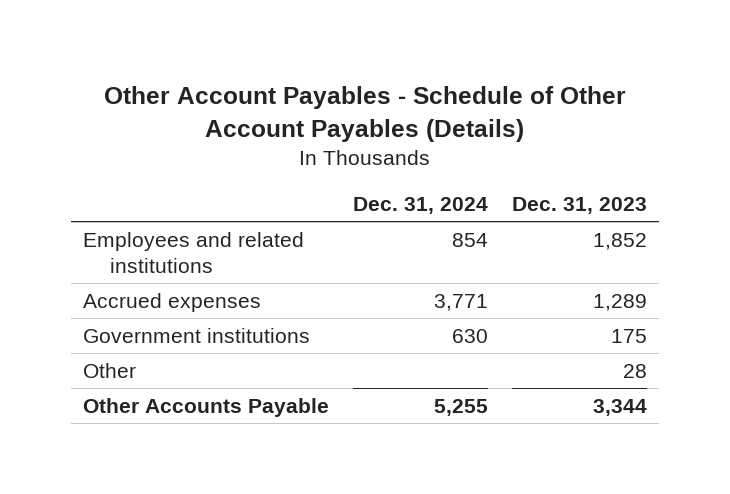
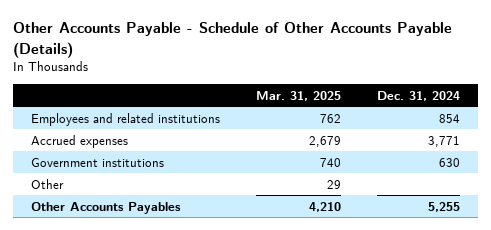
[103,85,626,142] Other Account Payables - Schedule of Other Account Payables (Details) -> [12,22,452,58] Other Accounts Payable - Schedule of Other Accounts Payable (Details)
[511,197,647,215] Dec. 31, 2023 -> none
none -> [255,90,341,101] Mar. 31, 2025
[83,397,330,417] Other Accounts Payable -> [30,201,181,214] Other Accounts Payables

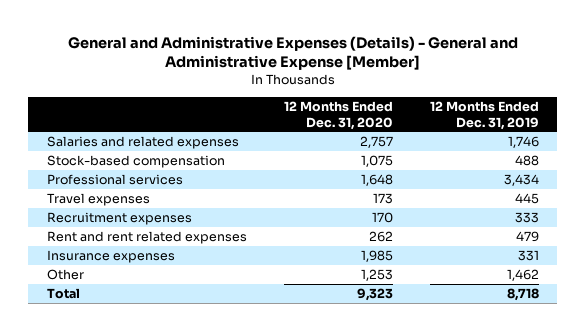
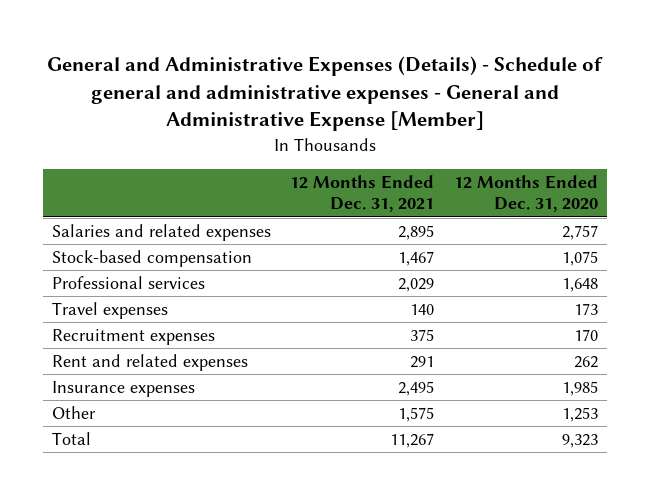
[67,35,518,71] General and Administrative Expenses (Details) - General and Administrative Expense [Member] -> [46,55,603,132] General and Administrative Expenses (Details) - Schedule of general and administrative expenses - General and Administrative Expense [Member]
[429,100,539,130] 12 Months Ended Dec. 31, 2019 -> none
none -> [290,174,435,213] 12 Months Ended Dec. 31, 2021
[46,230,247,244] Rent and rent related expenses -> [52,354,249,372] Rent and related expenses

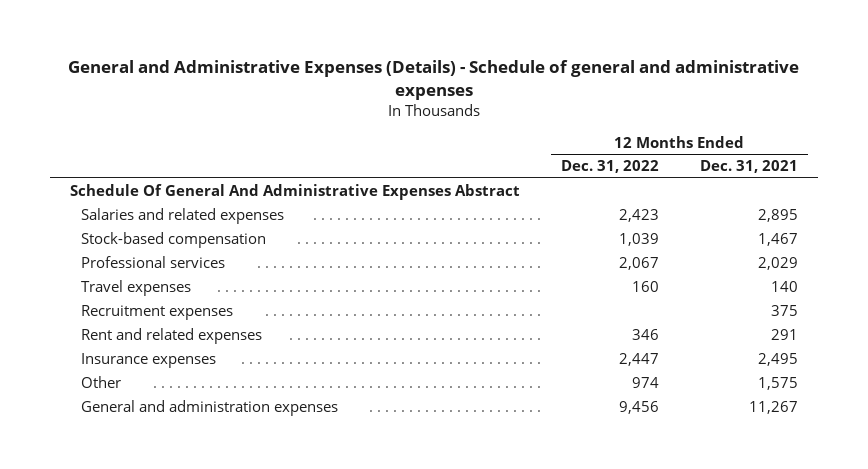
[46,55,603,132] General and Administrative Expenses (Details) - Schedule of general and administrative expenses - General and Administrative Expense [Member] -> [68,60,800,100] General and Administrative Expenses (Details) - Schedule of general and administrative expenses
[453,174,598,213] 12 Months Ended Dec. 31, 2020 -> none
none -> [561,160,660,174] Dec. 31, 2022
none -> [70,184,521,201] Schedule Of General And Administrative Expenses Abstract
[52,432,92,446] Total -> [80,400,338,417] General and administration expenses

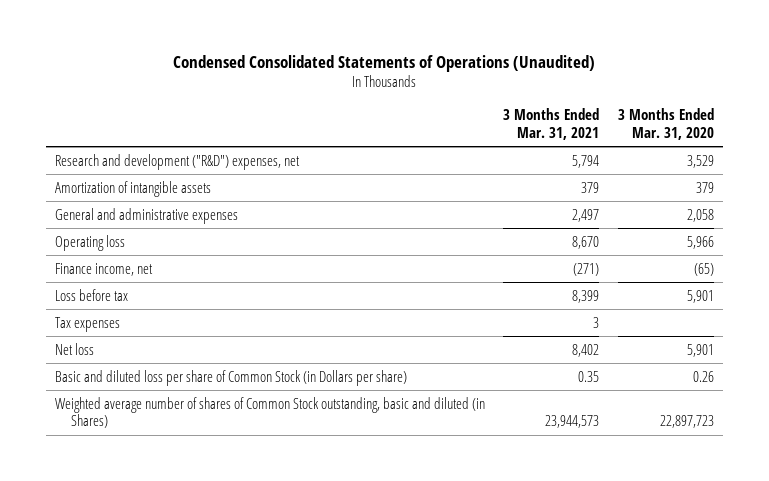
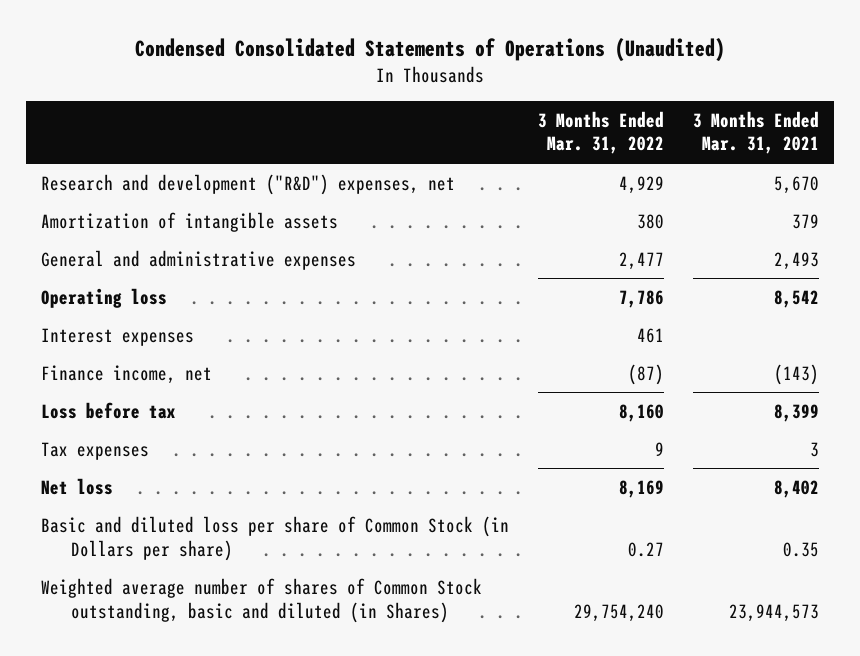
[617,108,714,140] 3 Months Ended Mar. 31, 2020 -> none
none -> [537,110,664,155] 3 Months Ended Mar. 31, 2022
[572,154,600,168] 5,794 -> [774,175,820,194] 5,670
[572,208,600,222] 2,497 -> [774,251,820,270] 2,493
[572,235,600,249] 8,670 -> [774,289,820,308] 8,542
none -> [40,327,194,346] Interest expenses
[573,262,600,276] (271) -> [774,363,820,385] (143)

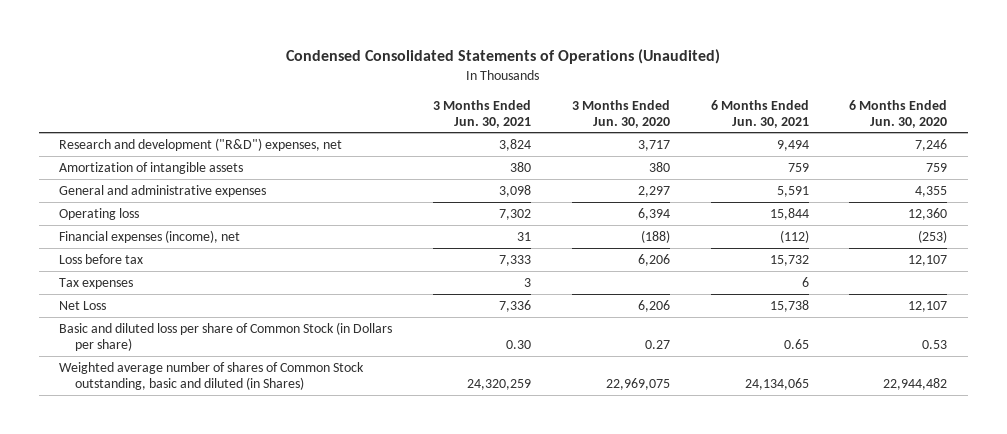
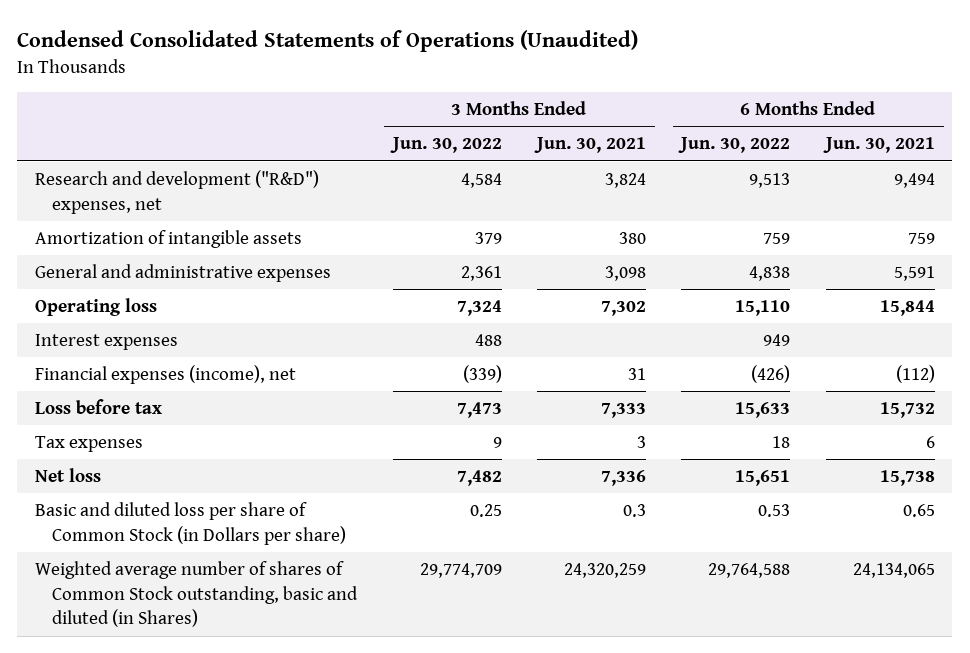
[571,99,670,128] 3 Months Ended Jun. 30, 2020 -> none
[849,99,948,128] 6 Months Ended Jun. 30, 2020 -> none
none -> [389,137,502,154] Jun. 30, 2022
none -> [678,137,791,154] Jun. 30, 2022
none -> [35,334,179,351] Interest expenses
[59,300,107,310] Net Loss -> [35,468,102,483] Net loss
[506,340,532,350] 0.30 -> [623,504,647,518] 0.3

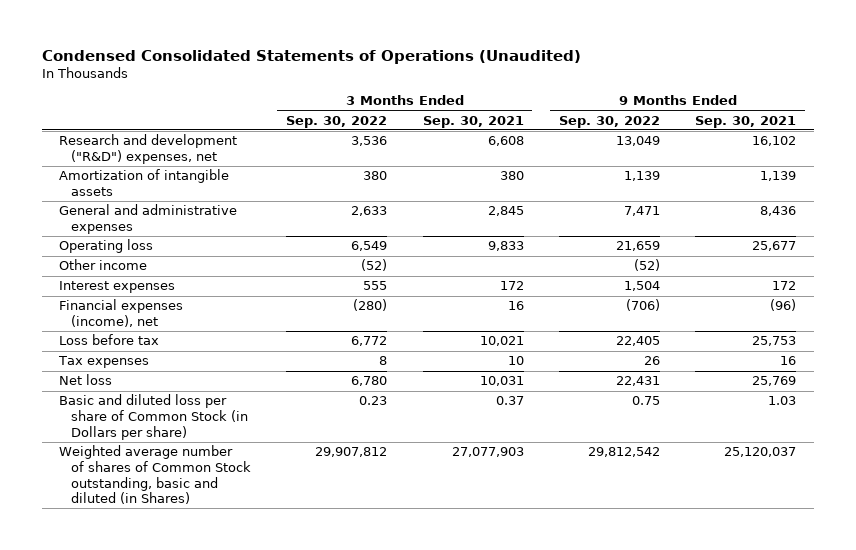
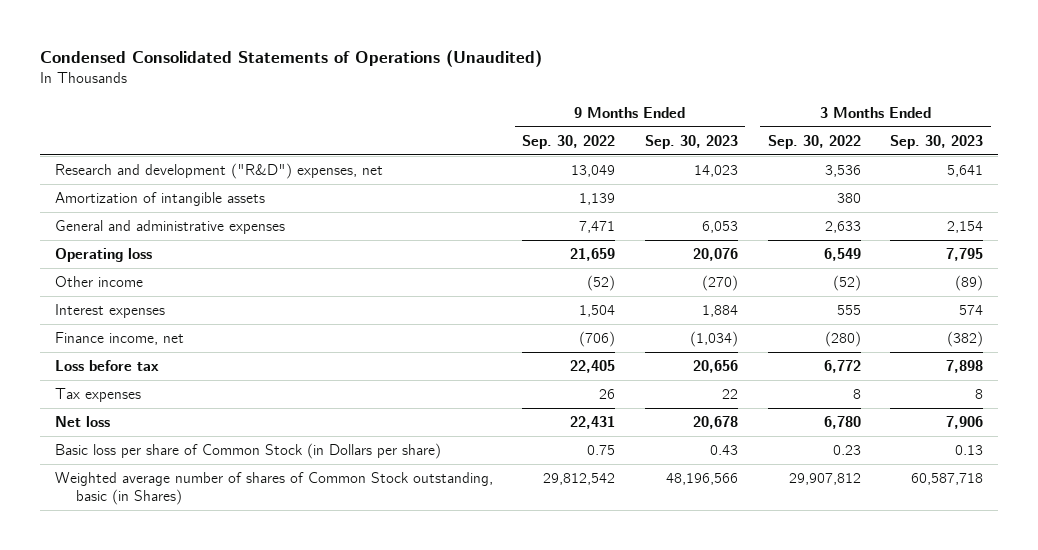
[422,115,524,128] Sep. 30, 2021 -> none
[695,115,797,128] Sep. 30, 2021 -> none
none -> [645,134,739,149] Sep. 30, 2023
none -> [890,134,984,149] Sep. 30, 2023
[59,299,184,327] Financial expenses (income), net -> [54,332,184,346] Finance income, net
[59,394,248,440] Basic and diluted loss per share of Common Stock (in Dollars per share) -> [54,443,441,460] Basic loss per share of Common Stock (in Dollars per share)
[59,445,251,505] Weighted average number of shares of Common Stock outstanding, basic and diluted (in Shares) -> [54,472,493,506] Weighted average number of shares of Common Stock outstanding, basic (in Shares)

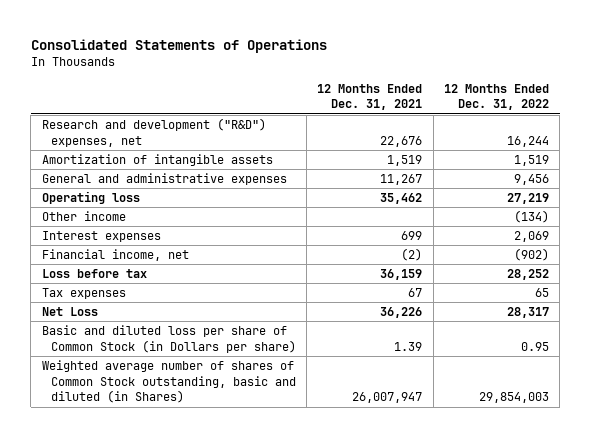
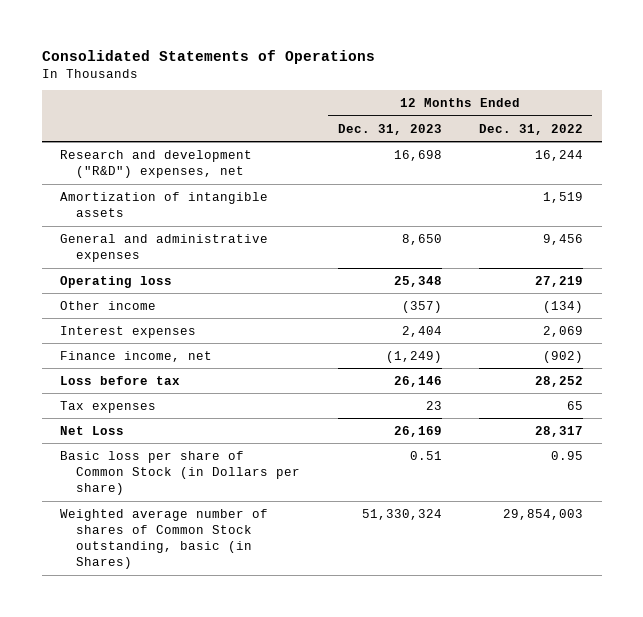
[317,83,423,111] 12 Months Ended Dec. 31, 2021 -> none
none -> [337,123,442,135] Dec. 31, 2023
[41,249,189,262] Financial income, net -> [60,350,213,362] Finance income, net
[41,325,296,353] Basic and diluted loss per share of Common Stock (in Dollars per share) -> [60,450,301,496] Basic loss per share of Common Stock (in Dollars per share)
[41,360,296,404] Weighted average number of shares of Common Stock outstanding, basic and diluted (in Shares) -> [60,508,269,570] Weighted average number of shares of Common Stock outstanding, basic (in Shares)

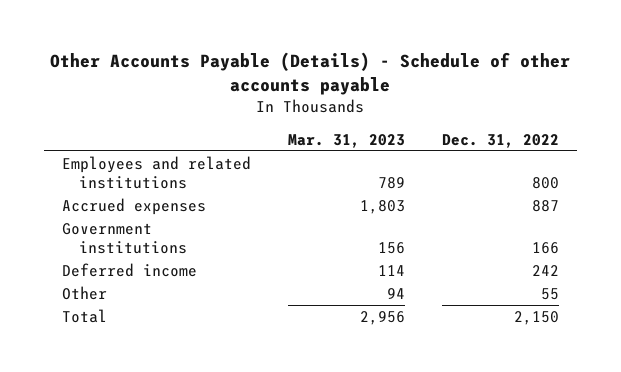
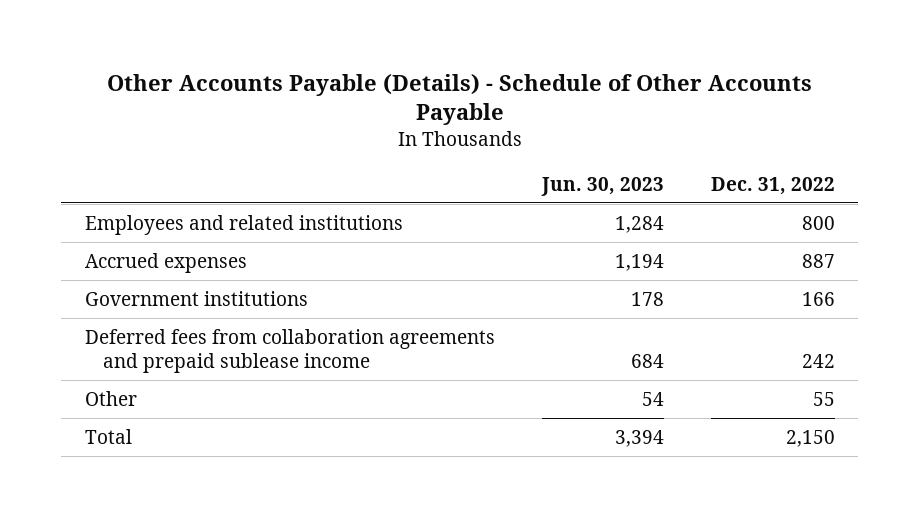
[50,52,571,96] Other Accounts Payable (Details) - Schedule of other accounts payable -> [106,73,812,126] Other Accounts Payable (Details) - Schedule of Other Accounts Payable
[287,133,405,148] Mar. 31, 2023 -> none
none -> [540,176,664,196] Jun. 30, 2023
[61,263,197,278] Deferred income -> [84,328,495,373] Deferred fees from collaboration agreements and prepaid sublease income

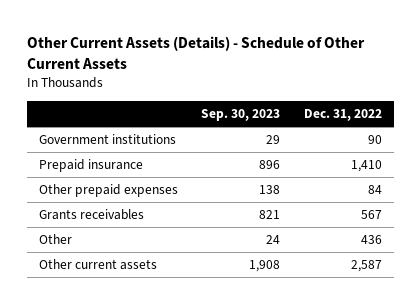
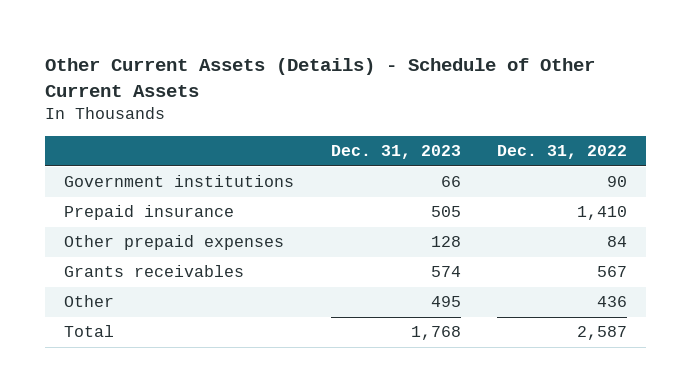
[201,108,281,121] Sep. 30, 2023 -> none
none -> [330,145,461,160] Dec. 31, 2023
[38,259,157,271] Other current assets -> [63,325,114,338] Total

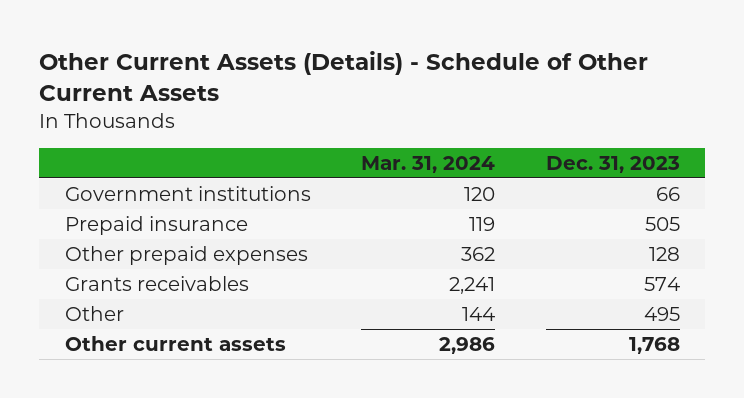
[497,145,628,160] Dec. 31, 2022 -> none
none -> [361,155,496,173] Mar. 31, 2024
[63,325,114,338] Total -> [64,335,286,351] Other current assets

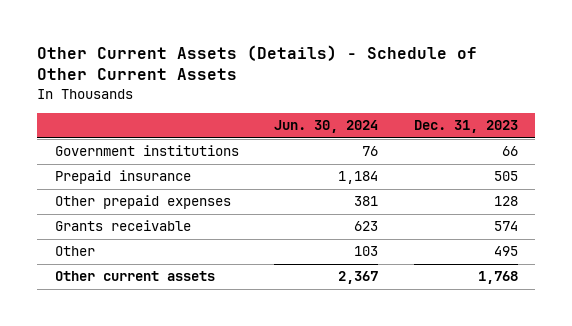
[361,155,496,173] Mar. 31, 2024 -> none
none -> [274,120,379,134] Jun. 30, 2024
[64,275,249,291] Grants receivables -> [54,220,191,232] Grants receivable

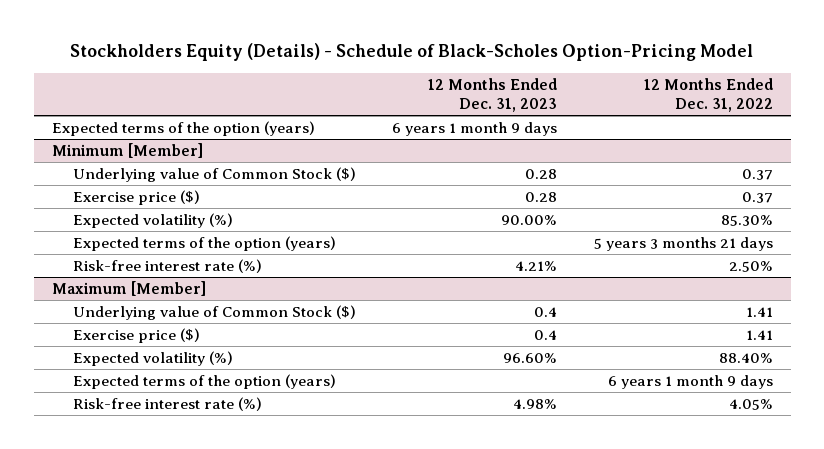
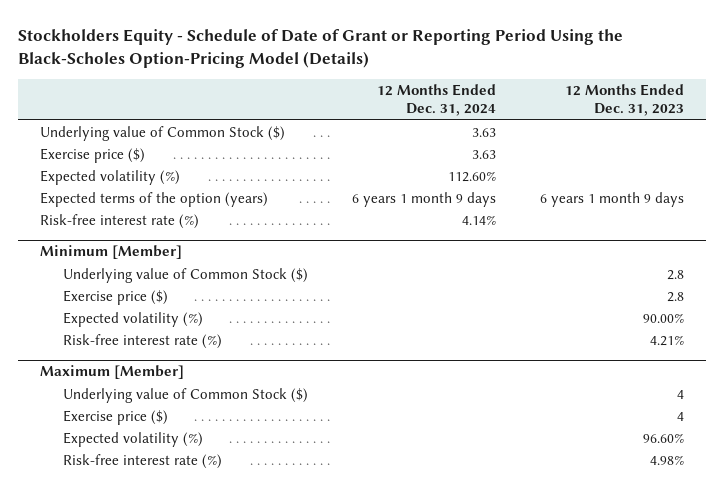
[70,43,754,62] Stockholders Equity (Details) - Schedule of Black-Scholes Option-Pricing Model -> [18,28,624,68] Stockholders Equity - Schedule of Date of Grant or Reporting Period Using the Black-Scholes Option-Pricing Model (Details)
[643,77,773,113] 12 Months Ended Dec. 31, 2022 -> none
none -> [376,83,496,117] 12 Months Ended Dec. 31, 2024
none -> [40,125,286,141] Underlying value of Common Stock ($)
none -> [40,147,146,163] Exercise price ($)
none -> [40,169,181,185] Expected volatility (%)
none -> [40,213,200,229] Risk-free interest rate (%)
[525,168,558,179] 0.28 -> [666,269,684,280] 2.8
[525,191,558,202] 0.28 -> [666,291,684,302] 2.8
[72,235,336,251] Expected terms of the option (years) -> none
[534,306,558,317] 0.4 -> [676,389,684,399] 4
[534,329,558,340] 0.4 -> [676,411,684,421] 4
[72,373,336,389] Expected terms of the option (years) -> none

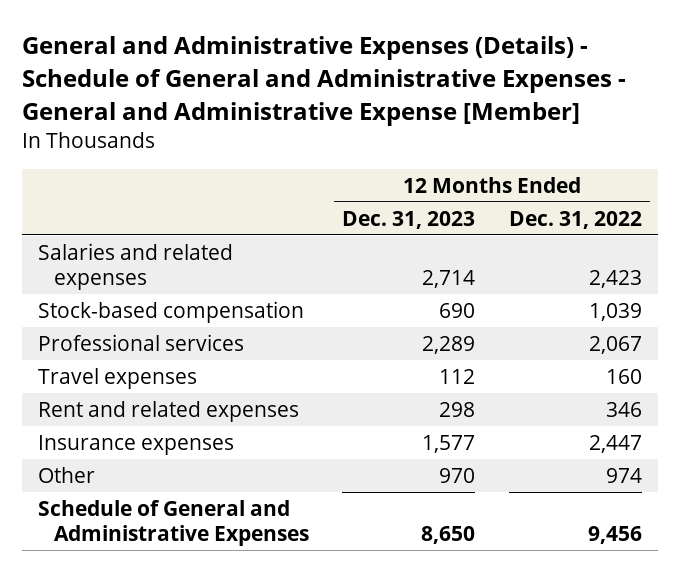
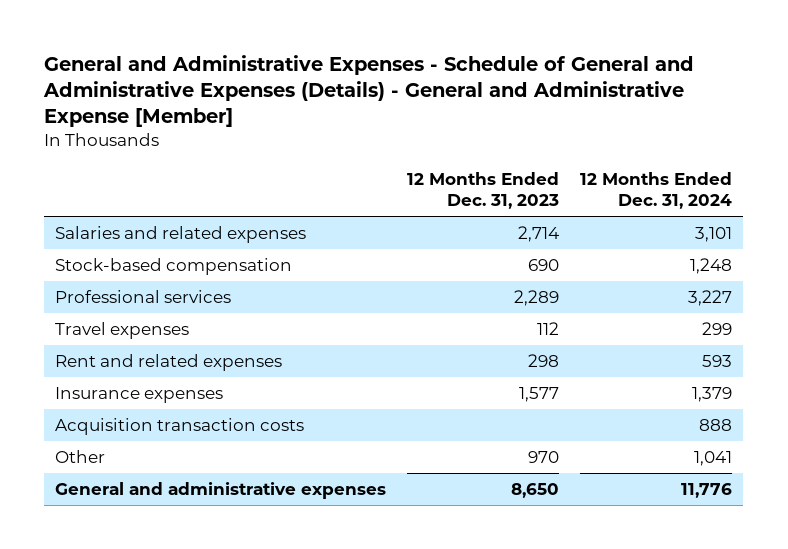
[21,36,626,126] General and Administrative Expenses (Details) - Schedule of General and Administrative Expenses - General and Administrative Expense [Member] -> [43,54,695,128] General and Administrative Expenses - Schedule of General and Administrative Expenses (Details) - General and Administrative Expense [Member]
[508,210,642,229] Dec. 31, 2022 -> none
none -> [580,172,733,210] 12 Months Ended Dec. 31, 2024
none -> [55,417,305,435] Acquisition transaction costs
[38,499,309,547] Schedule of General and Administrative Expenses -> [55,481,387,499] General and administrative expenses

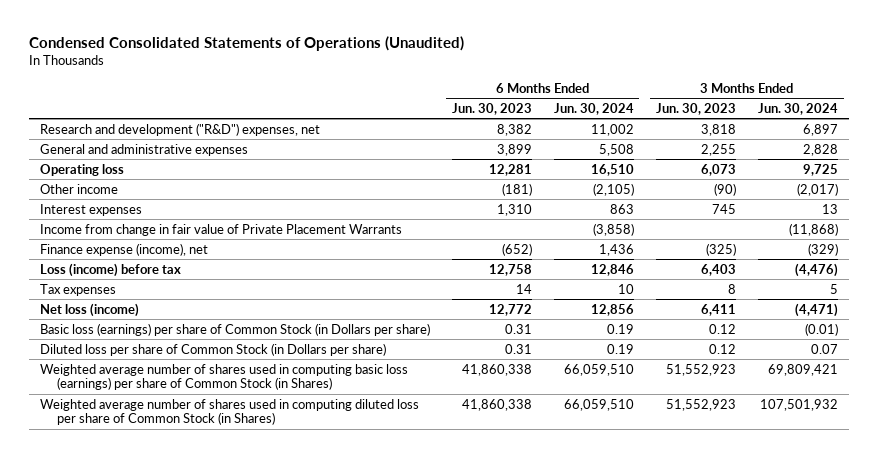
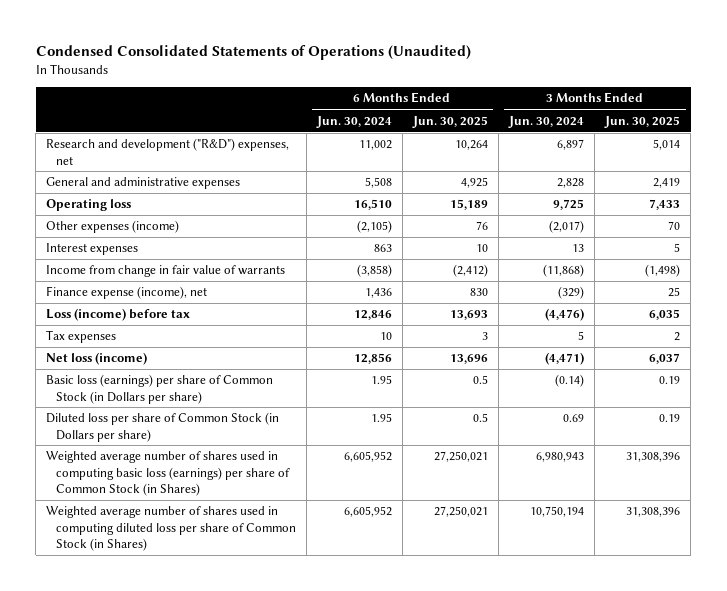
[451,102,532,115] Jun. 30, 2023 -> none
[655,102,736,115] Jun. 30, 2023 -> none
none -> [412,115,489,128] Jun. 30, 2025
none -> [604,115,681,128] Jun. 30, 2025
[39,183,118,194] Other income -> [46,220,180,234] Other expenses (income)
[39,223,402,236] Income from change in fair value of Private Placement Warrants -> [46,265,286,278] Income from change in fair value of warrants
[606,323,634,334] 0.19 -> [370,375,392,385] 1.95
[805,322,839,336] (0.01) -> [555,374,585,388] (0.14)
[606,343,634,354] 0.19 -> [370,413,392,423] 1.95
[811,343,839,354] 0.07 -> [563,414,585,423] 0.69
[563,363,634,376] 66,059,510 -> [343,451,392,463] 6,605,952
[768,363,839,376] 69,809,421 -> [536,452,585,463] 6,980,943
[563,398,634,411] 66,059,510 -> [343,506,392,518] 6,605,952
[760,398,839,411] 107,501,932 -> [530,506,585,518] 10,750,194

